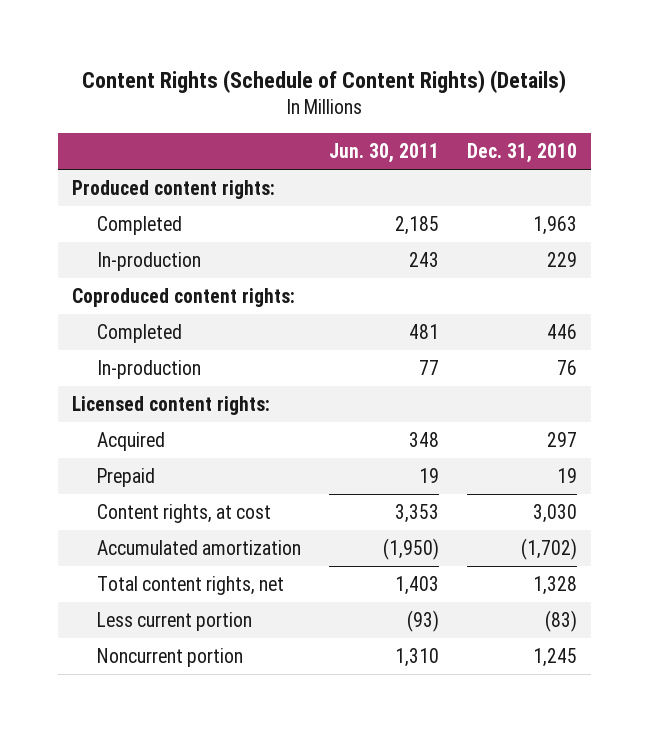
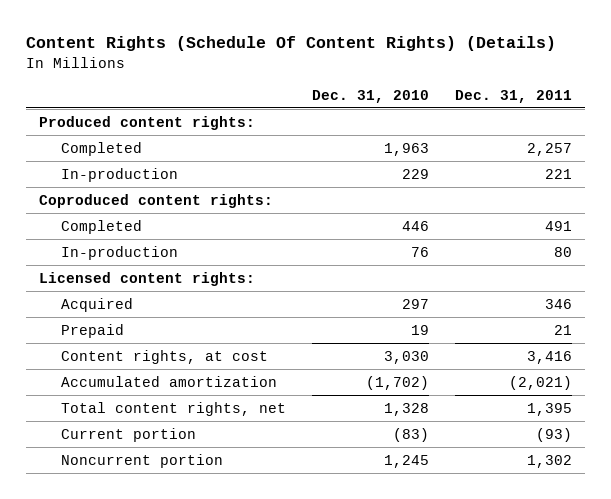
[82,69,567,93] Content Rights (Schedule of Content Rights) (Details) -> [26,36,557,52] Content Rights (Schedule Of Content Rights) (Details)
[328,142,439,163] Jun. 30, 2011 -> none
none -> [454,89,572,103] Dec. 31, 2011
[96,611,252,631] Less current portion -> [60,427,196,442] Current portion

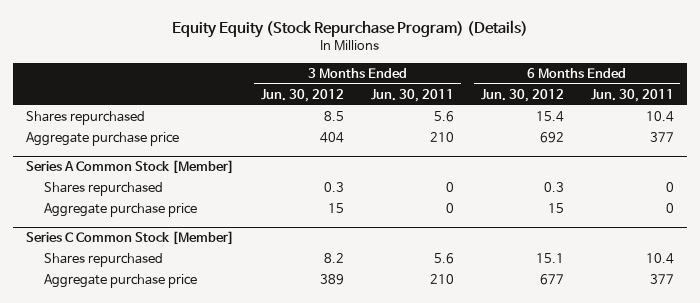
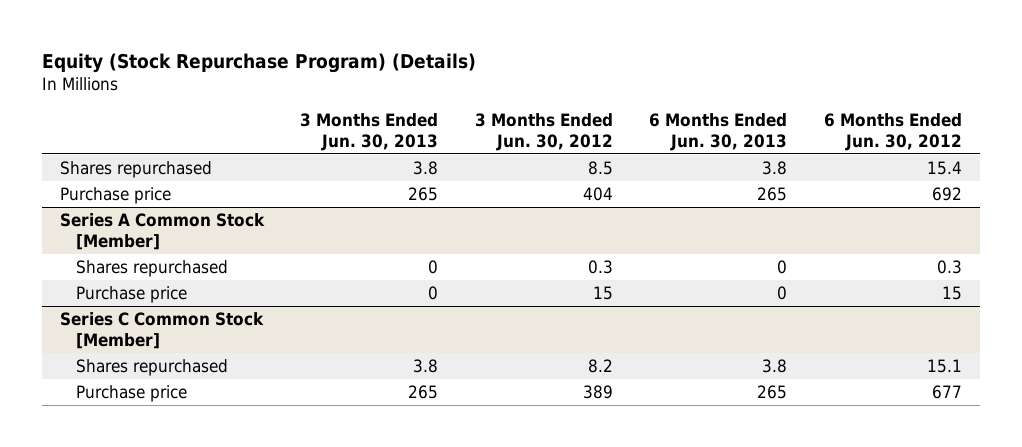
[171,19,528,38] Equity Equity (Stock Repurchase Program) (Details) -> [41,52,476,73] Equity (Stock Repurchase Program) (Details)
[370,88,454,102] Jun. 30, 2011 -> none
[590,88,674,102] Jun. 30, 2011 -> none
none -> [300,112,439,151] 3 Months Ended Jun. 30, 2013
none -> [649,112,788,151] 6 Months Ended Jun. 30, 2013
[26,132,180,147] Aggregate purchase price -> [59,187,171,205] Purchase price
[43,203,197,218] Aggregate purchase price -> [75,286,187,304] Purchase price
[43,274,197,289] Aggregate purchase price -> [75,385,187,403] Purchase price

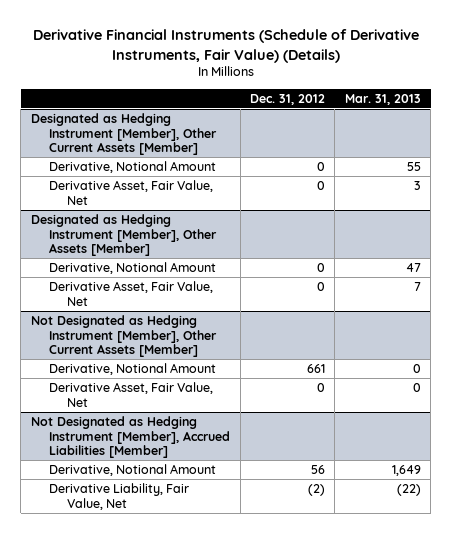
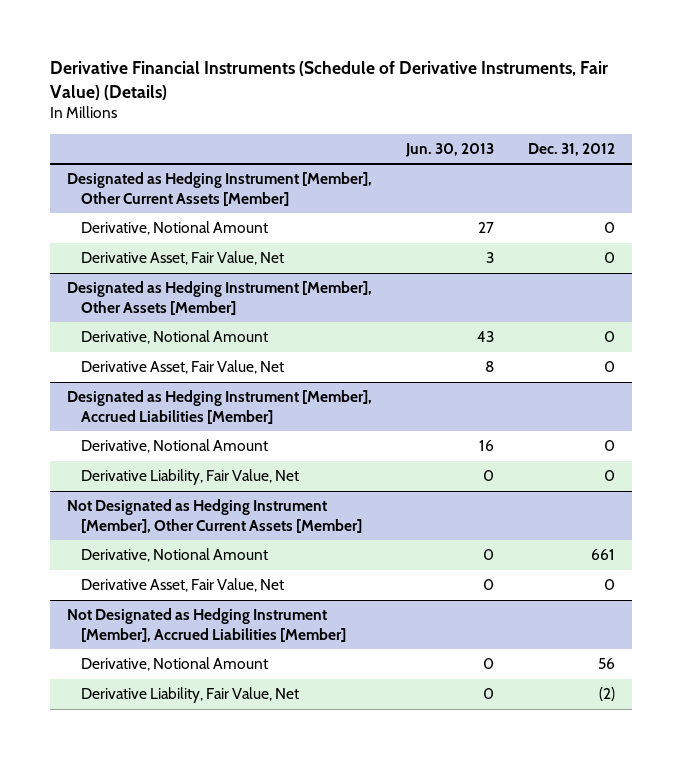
[344,93,421,105] Mar. 31, 2013 -> none
none -> [404,142,494,157] Jun. 30, 2013
none -> [66,390,372,424] Designated as Hedging Instrument [Member], Accrued Liabilities [Member]
none -> [80,439,268,454] Derivative, Notional Amount
none -> [80,469,299,486] Derivative Liability, Fair Value, Net

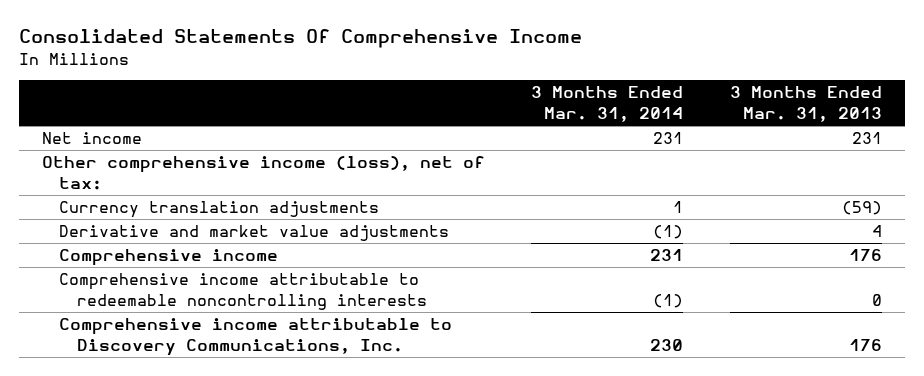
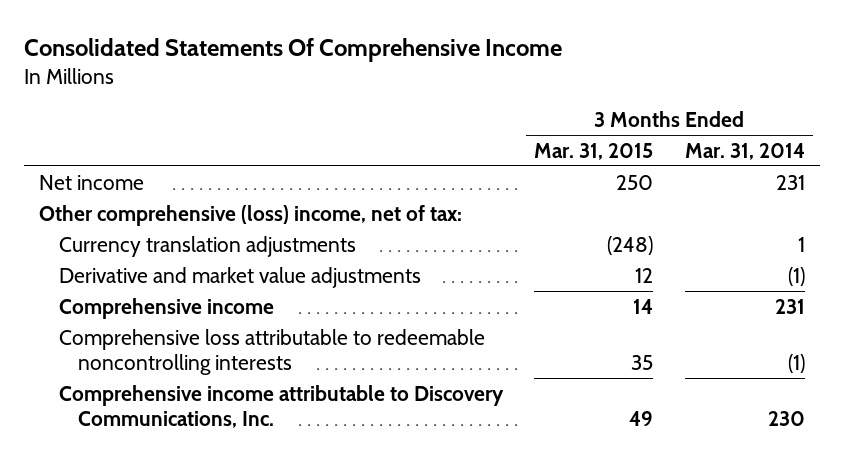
[729,86,882,122] 3 Months Ended Mar. 31, 2013 -> none
none -> [534,142,654,160] Mar. 31, 2015
[41,156,485,190] Other comprehensive income (loss), net of tax: -> [39,204,463,226] Other comprehensive (loss) income, net of tax:
[59,273,427,310] Comprehensive income attributable to redeemable noncontrolling interests -> [58,328,485,375] Comprehensive loss attributable to redeemable noncontrolling interests

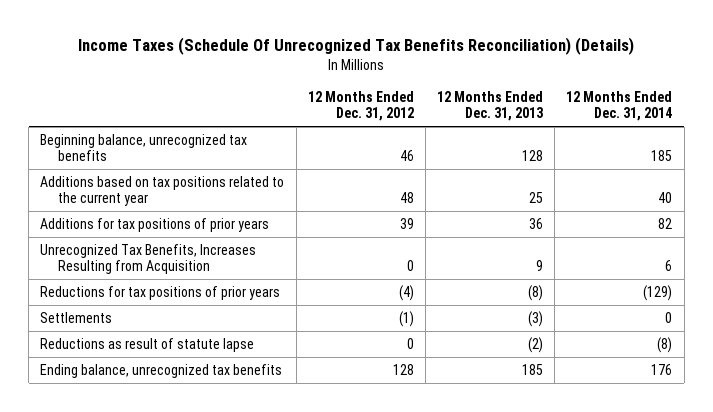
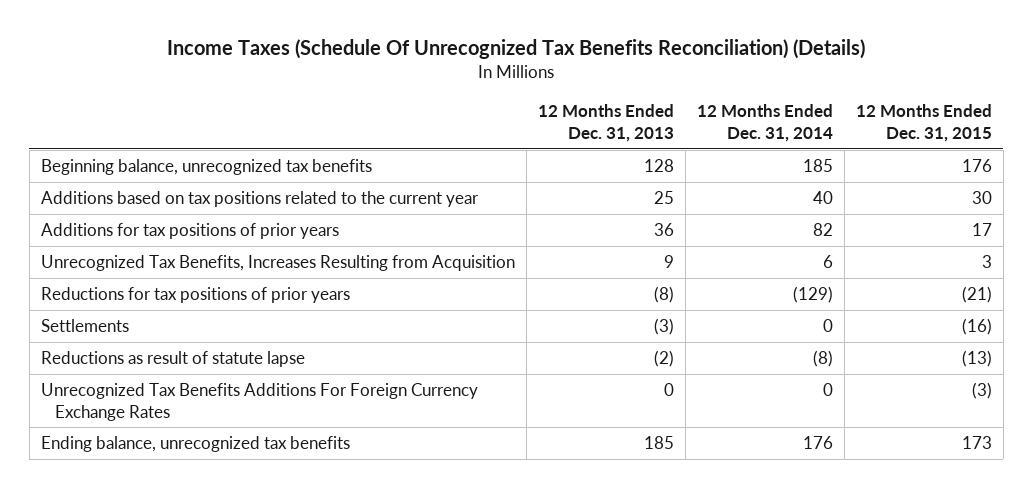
[307,91,414,122] 12 Months Ended Dec. 31, 2012 -> none
none -> [855,104,992,143] 12 Months Ended Dec. 31, 2015
none -> [40,382,478,421] Unrecognized Tax Benefits Additions For Foreign Currency Exchange Rates

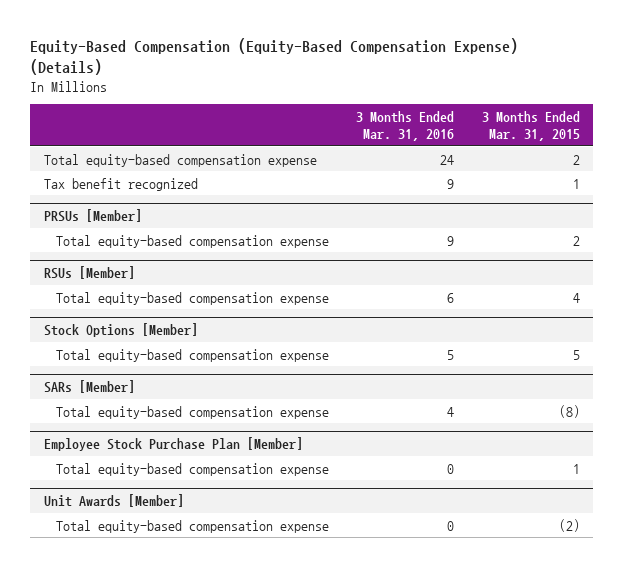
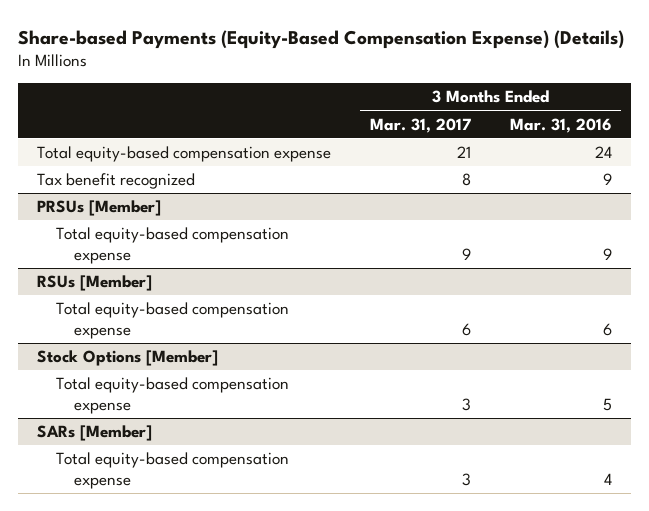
[30,38,519,76] Equity-Based Compensation (Equity-Based Compensation Expense) (Details) -> [17,29,624,49] Share-based Payments (Equity-Based Compensation Expense) (Details)
[481,110,580,141] 3 Months Ended Mar. 31, 2015 -> none
none -> [369,117,471,133] Mar. 31, 2017
[43,437,303,452] Employee Stock Purchase Plan [Member] -> none
[56,462,330,476] Total equity-based compensation expense -> none
[43,494,184,508] Unit Awards [Member] -> none
[56,519,330,533] Total equity-based compensation expense -> none

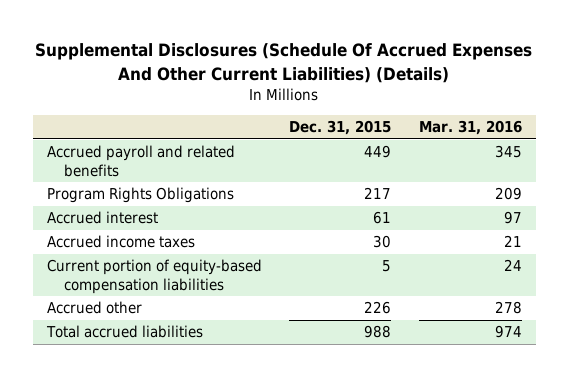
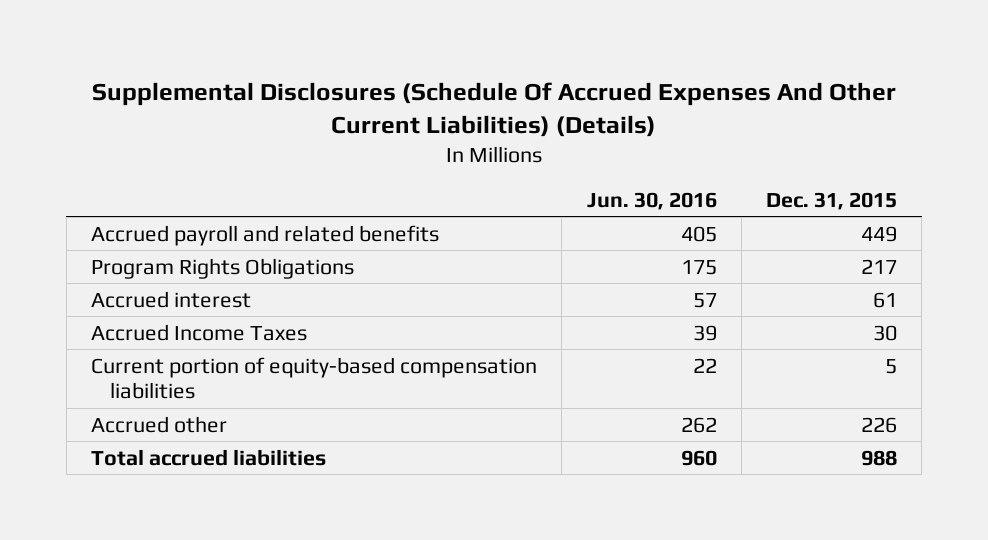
[419,120,523,136] Mar. 31, 2016 -> none
none -> [586,191,717,210] Jun. 30, 2016
[46,235,195,249] Accrued income taxes -> [91,323,308,341] Accrued Income Taxes

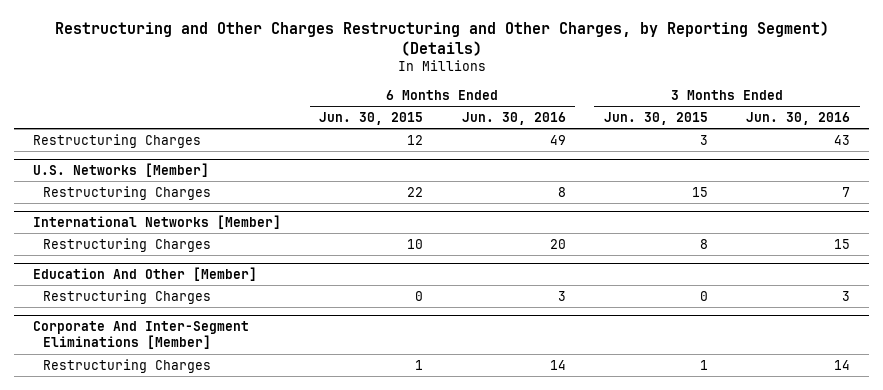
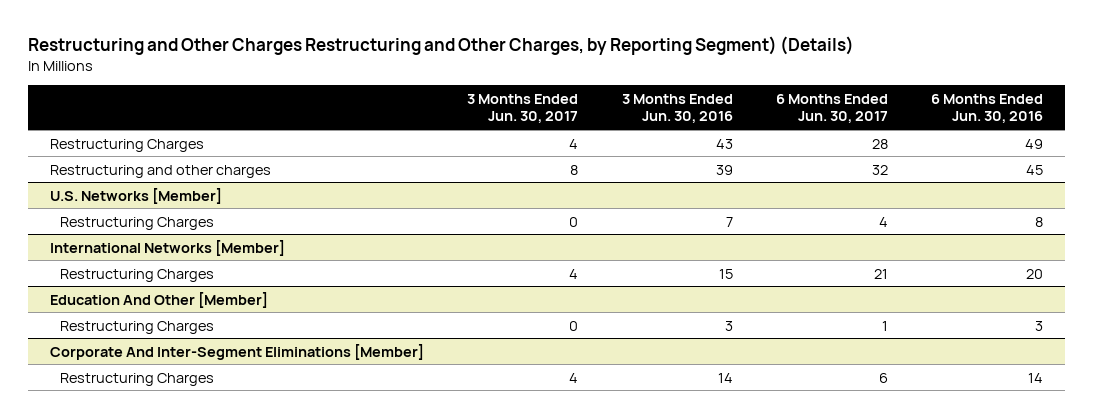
[319,111,424,125] Jun. 30, 2015 -> none
[603,111,708,125] Jun. 30, 2015 -> none
none -> [467,94,579,124] 3 Months Ended Jun. 30, 2017
none -> [776,94,889,124] 6 Months Ended Jun. 30, 2017
none -> [49,164,271,178] Restructuring and other charges

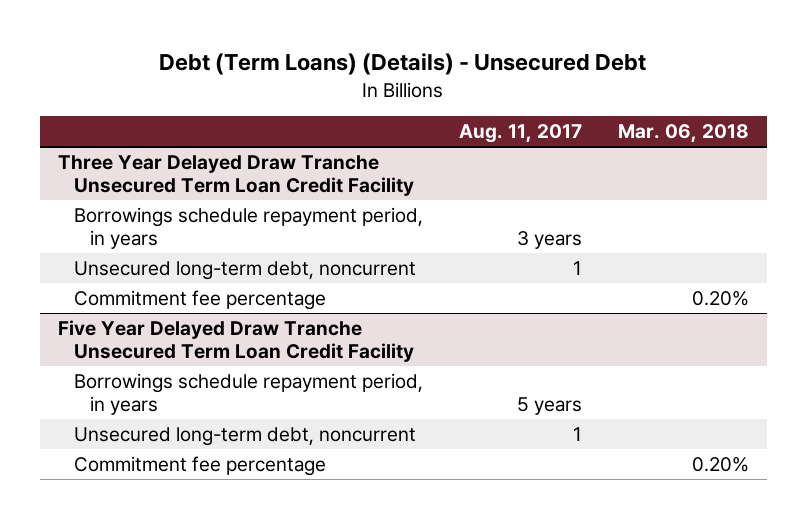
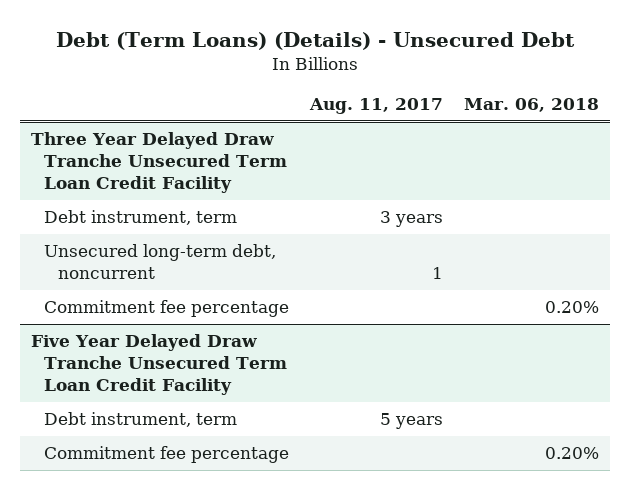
[73,206,423,250] Borrowings schedule repayment period, in years -> [44,210,238,226] Debt instrument, term
[73,426,416,446] Unsecured long-term debt, noncurrent -> none
[73,372,423,416] Borrowings schedule repayment period, in years -> [44,412,238,428] Debt instrument, term

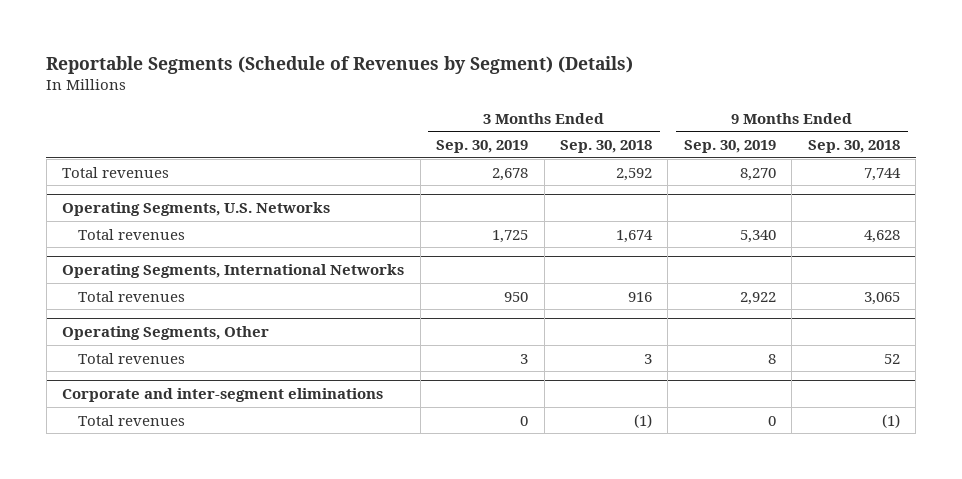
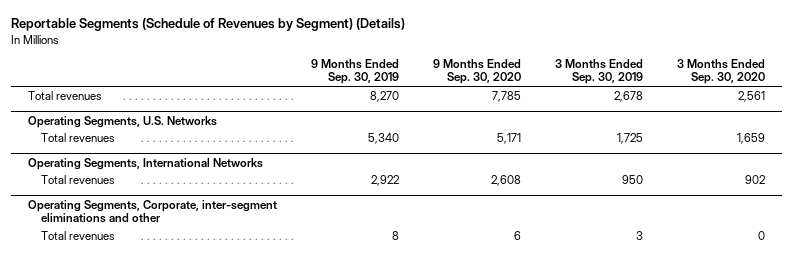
[560,140,653,154] Sep. 30, 2018 -> none
[807,140,900,154] Sep. 30, 2018 -> none
none -> [432,59,521,85] 9 Months Ended Sep. 30, 2020
none -> [676,59,765,85] 3 Months Ended Sep. 30, 2020
[62,326,270,341] Operating Segments, Other -> none
none -> [27,199,277,223] Operating Segments, Corporate, inter-segment eliminations and other
[62,388,384,403] Corporate and inter-segment eliminations -> none
[77,414,185,426] Total revenues -> none

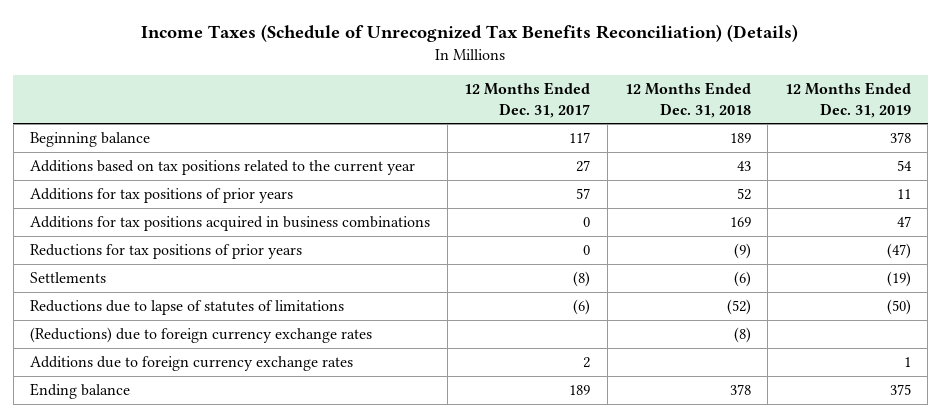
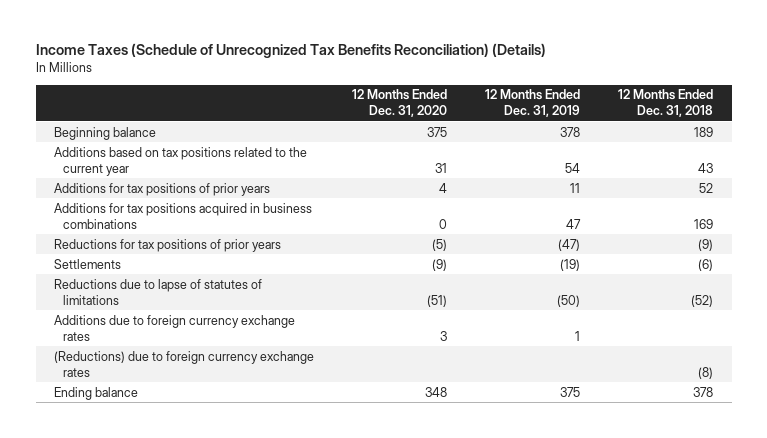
[464,82,591,118] 12 Months Ended Dec. 31, 2017 -> none
none -> [352,89,448,118] 12 Months Ended Dec. 31, 2020
[30,327,373,344] (Reductions) due to foreign currency exchange rates -> [54,350,315,377] (Reductions) due to foreign currency exchange rates

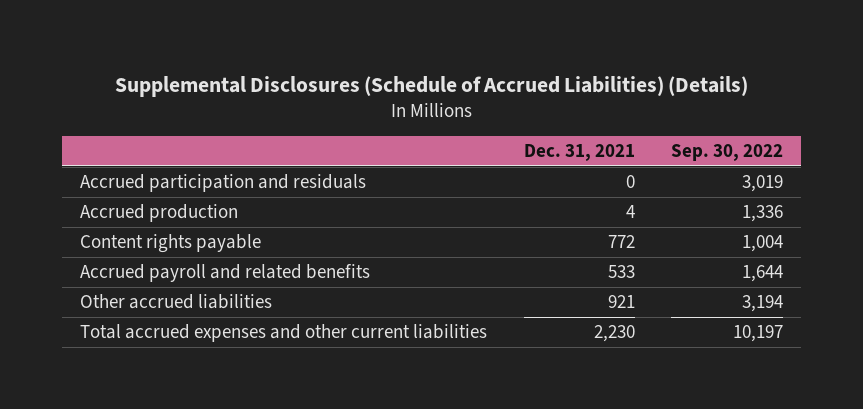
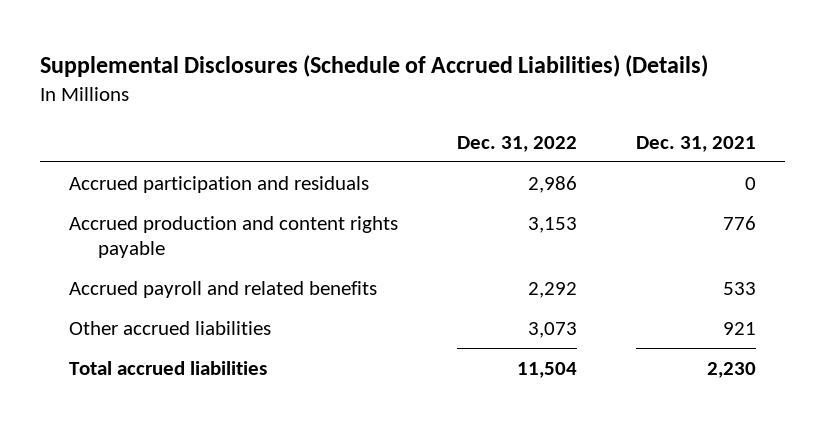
[671,144,784,162] Sep. 30, 2022 -> none
none -> [456,135,577,152] Dec. 31, 2022
[80,204,239,223] Accrued production -> none
[80,234,262,254] Content rights payable -> [69,215,399,258] Accrued production and content rights payable
[607,235,635,249] 772 -> [722,215,756,230] 776
[80,324,488,343] Total accrued expenses and other current liabilities -> [69,360,268,375] Total accrued liabilities

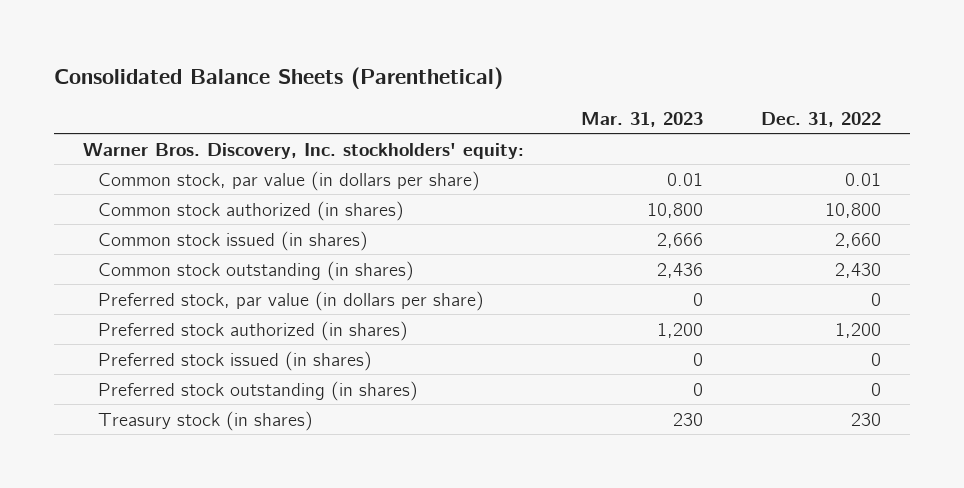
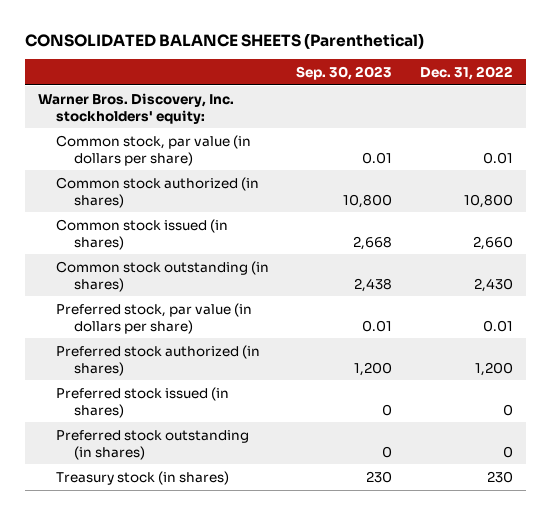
[54,66,504,89] Consolidated Balance Sheets (Parenthetical) -> [24,32,424,49] CONSOLIDATED BALANCE SHEETS (Parenthetical)
[581,111,704,127] Mar. 31, 2023 -> none
none -> [296,66,393,81] Sep. 30, 2023
[870,292,881,306] 0 -> [482,319,513,332] 0.01

